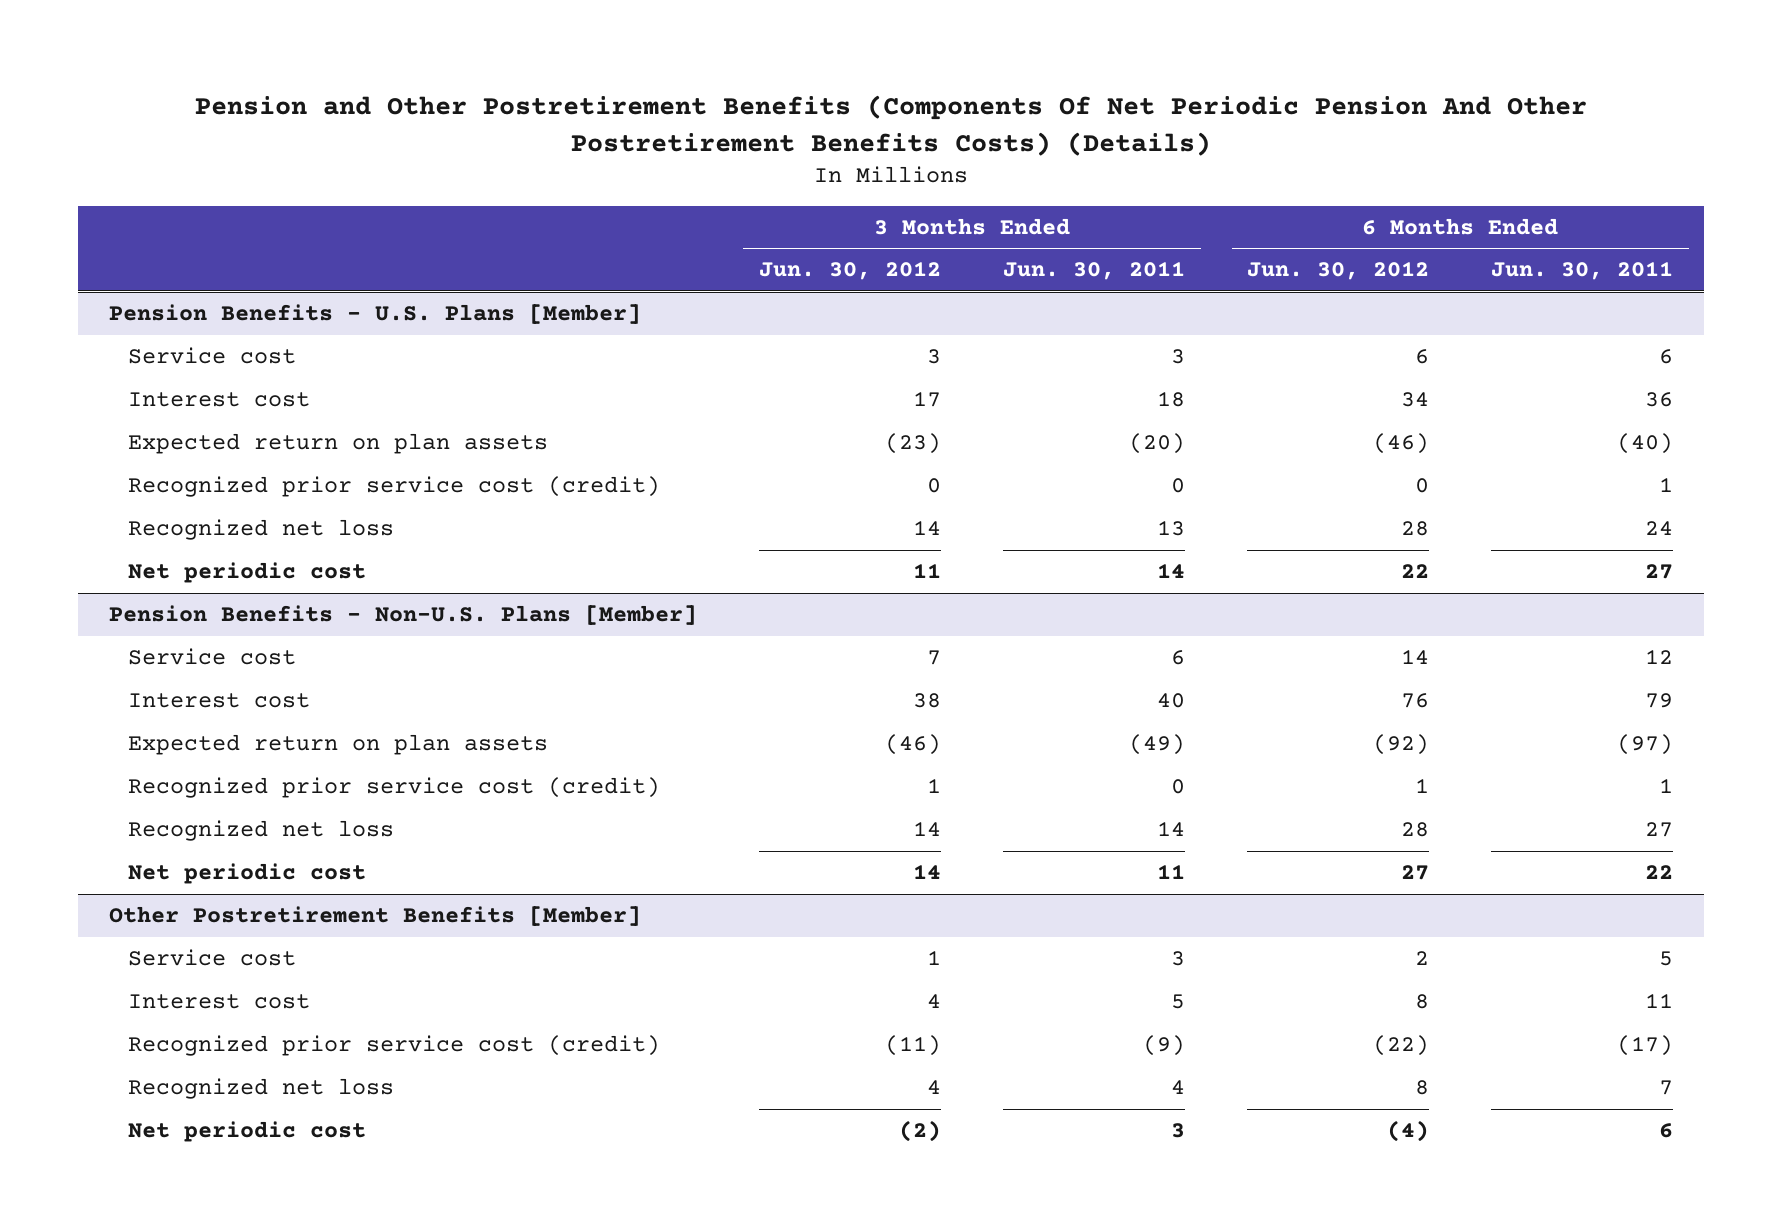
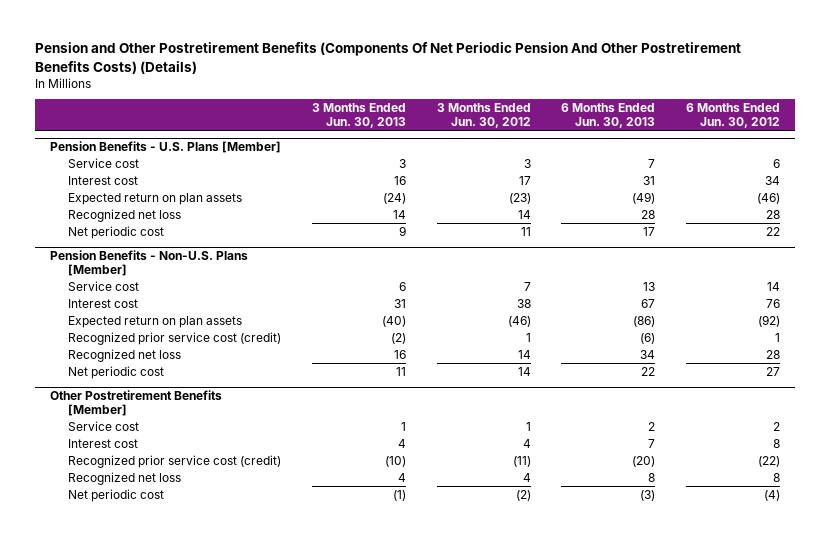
[1003,261,1186,281] Jun. 30, 2011 -> none
[1491,261,1674,281] Jun. 30, 2011 -> none
none -> [312,103,407,129] 3 Months Ended Jun. 30, 2013
none -> [561,103,656,129] 6 Months Ended Jun. 30, 2013
[128,476,661,498] Recognized prior service cost (credit) -> none

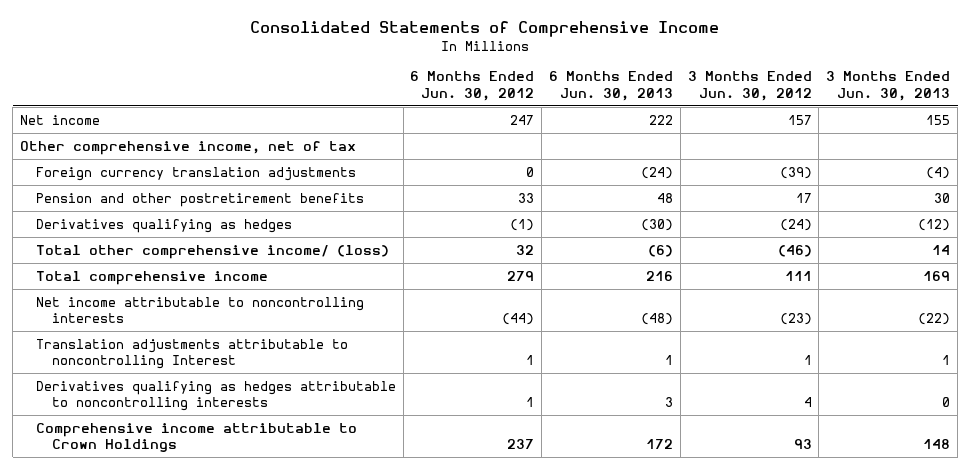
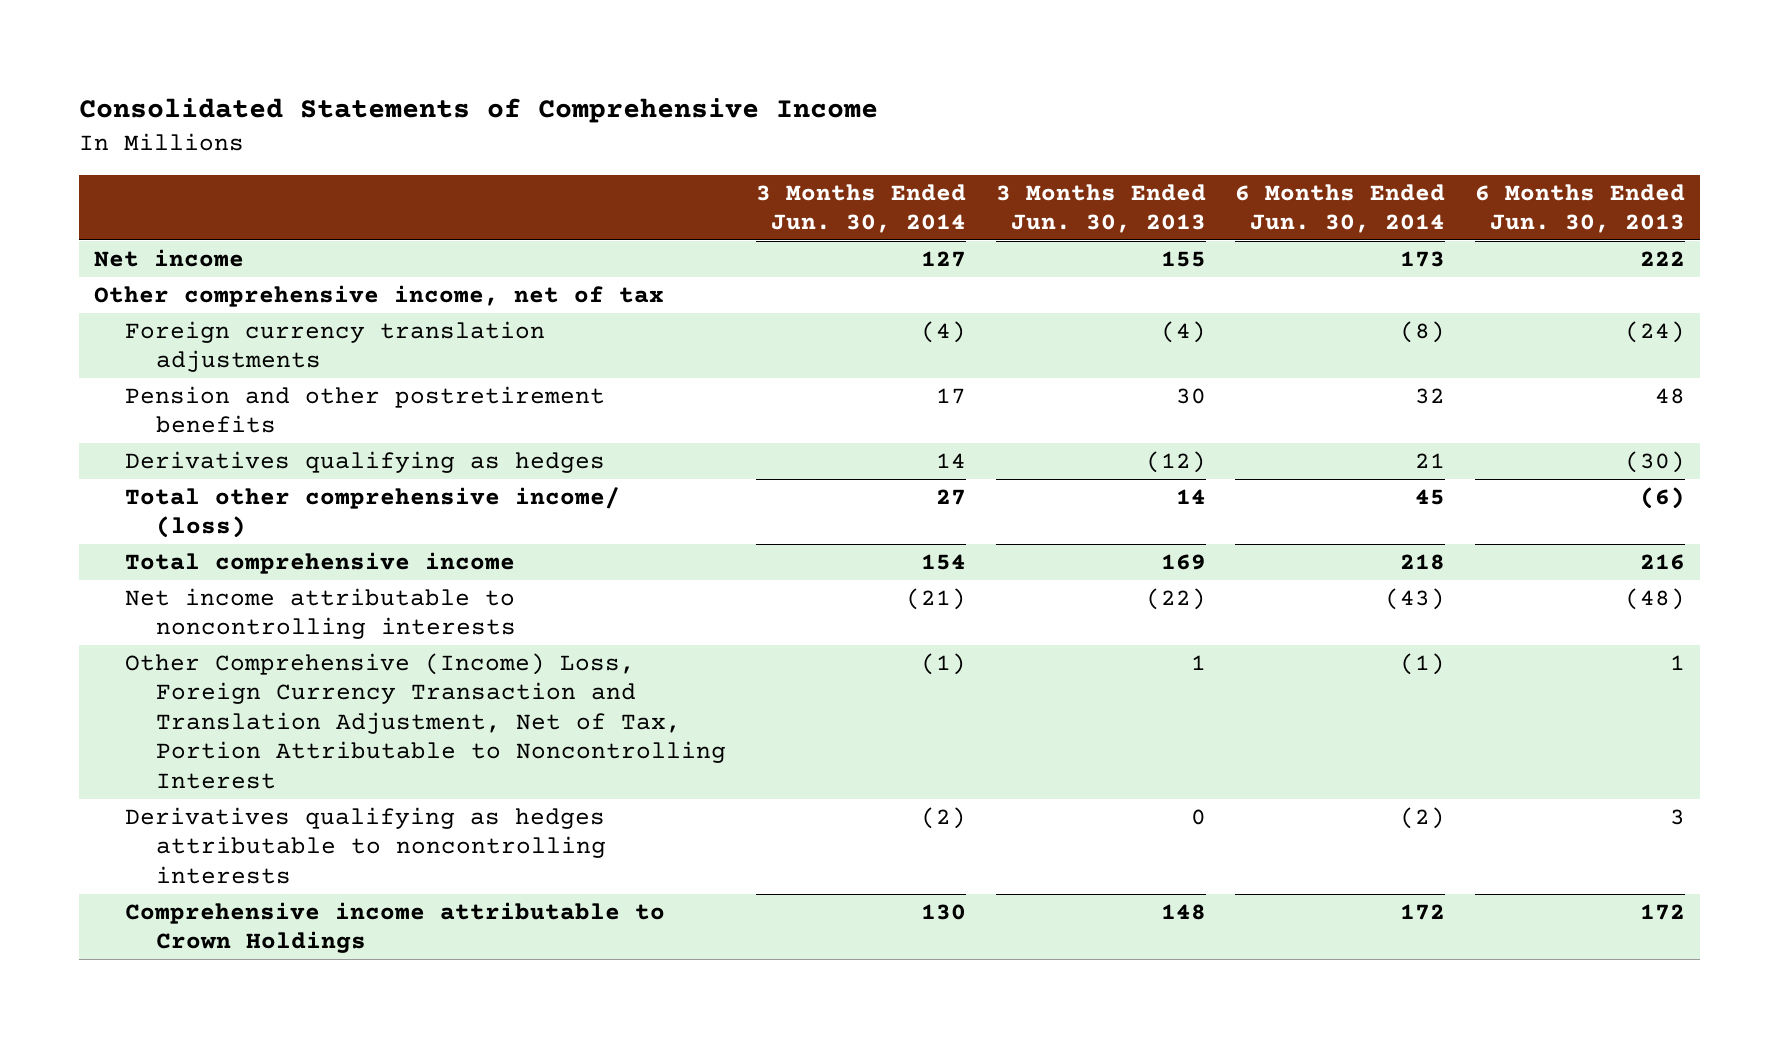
[410,71,535,101] 6 Months Ended Jun. 30, 2012 -> none
[687,71,812,101] 3 Months Ended Jun. 30, 2012 -> none
none -> [755,183,966,234] 3 Months Ended Jun. 30, 2014
none -> [1235,183,1446,234] 6 Months Ended Jun. 30, 2014
[35,338,348,370] Translation adjustments attributable to noncontrolling Interest -> [124,652,726,789] Other Comprehensive (Income) Loss, Foreign Currency Transaction and Translation Adjustment, Net of Tax, Portion Attributable to Noncontrolling Interest

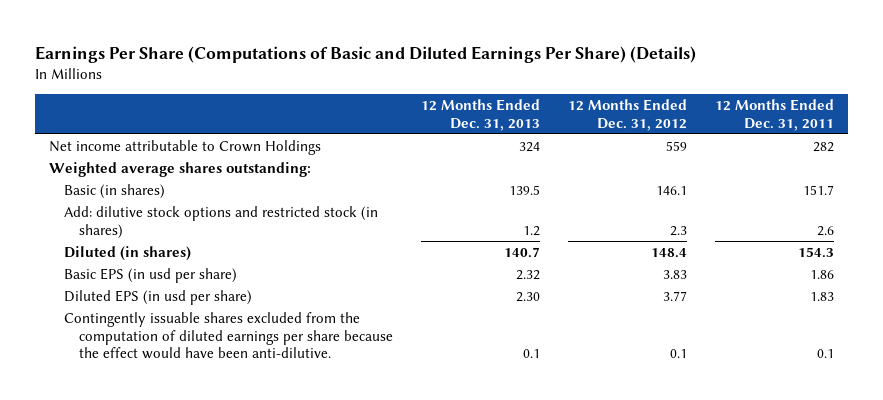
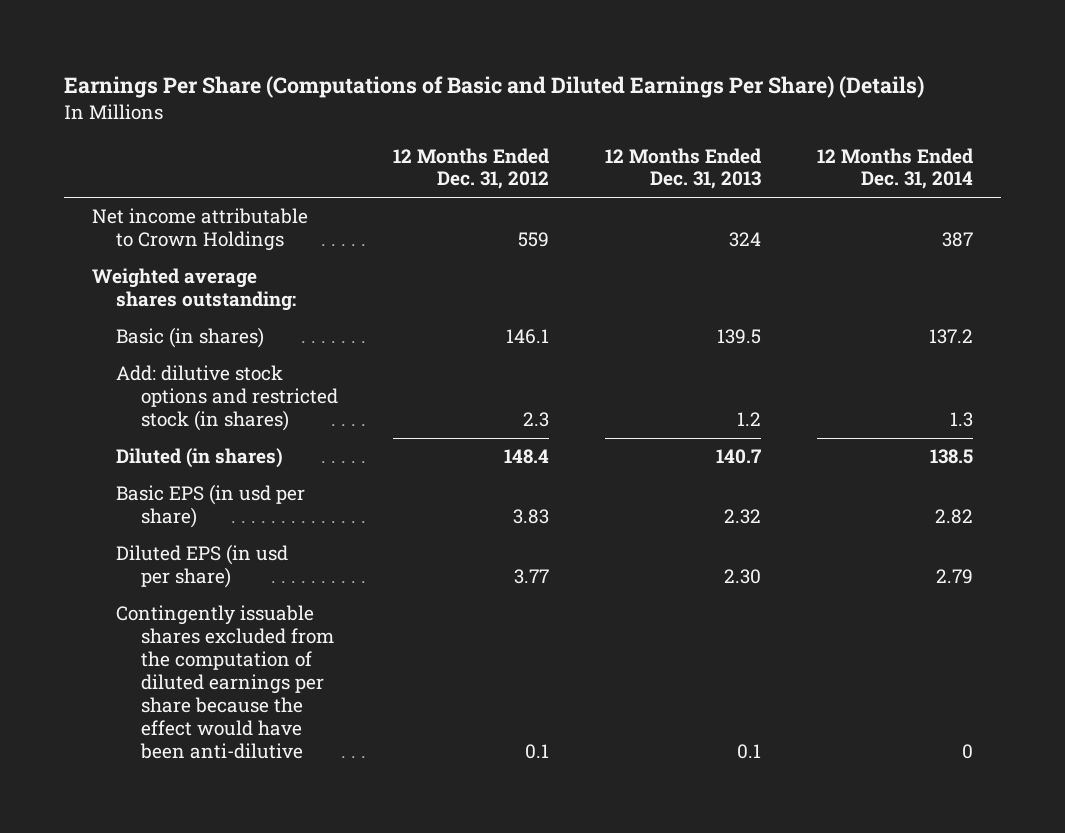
[714,99,834,131] 12 Months Ended Dec. 31, 2011 -> none
none -> [817,147,974,190] 12 Months Ended Dec. 31, 2014
[64,311,394,360] Contingently issuable shares excluded from the computation of diluted earnings per share because the effect would have been anti-dilutive. -> [116,605,334,759] Contingently issuable shares excluded from the computation of diluted earnings per share because the effect would have been anti-dilutive

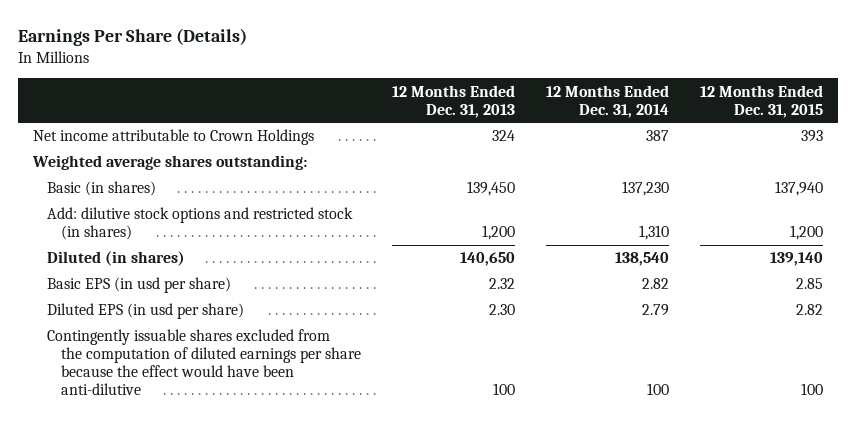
[63,76,924,99] Earnings Per Share (Computations of Basic and Diluted Earnings Per Share) (Details) -> [17,27,247,46] Earnings Per Share (Details)
[393,147,550,190] 12 Months Ended Dec. 31, 2012 -> none
none -> [699,84,823,118] 12 Months Ended Dec. 31, 2015
[717,329,762,345] 139.5 -> [466,181,515,197] 139,450
[929,329,974,345] 137.2 -> [621,181,669,197] 137,230
[737,412,762,427] 1.2 -> [481,225,515,241] 1,200
[950,412,974,428] 1.3 -> [638,225,669,241] 1,310
[716,449,762,465] 140.7 -> [459,252,515,267] 140,650
[930,449,974,465] 138.5 -> [614,252,669,267] 138,540
[737,743,762,759] 0.1 -> [492,383,515,396] 100
[962,743,974,759] 0 -> [646,383,669,396] 100

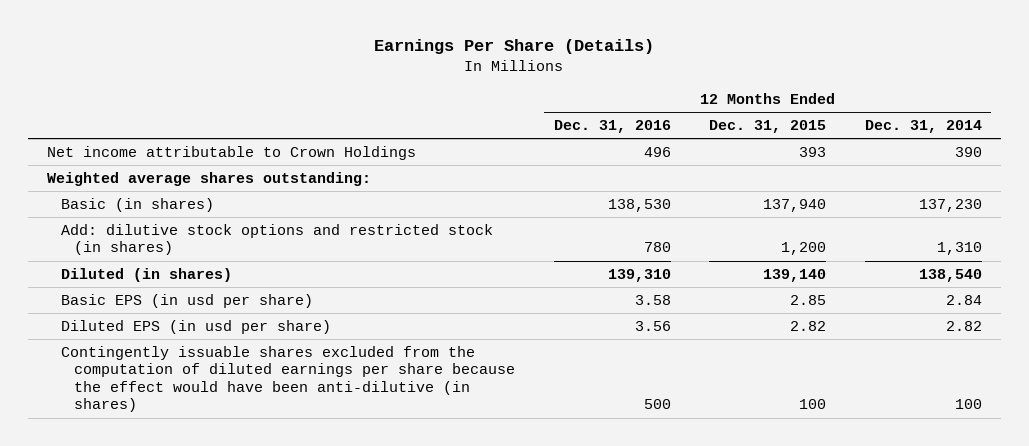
[391,84,515,118] 12 Months Ended Dec. 31, 2013 -> none
none -> [553,120,671,134] Dec. 31, 2016
[645,130,669,142] 387 -> [954,146,982,157] 390
[641,278,669,290] 2.82 -> [945,294,982,305] 2.84
[641,304,669,317] 2.79 -> [945,320,982,331] 2.82
[46,329,361,396] Contingently issuable shares excluded from the computation of diluted earnings per share because the effect would have been anti-dilutive -> [60,345,516,413] Contingently issuable shares excluded from the computation of diluted earnings per share because the effect would have been anti-dilutive (in shares)

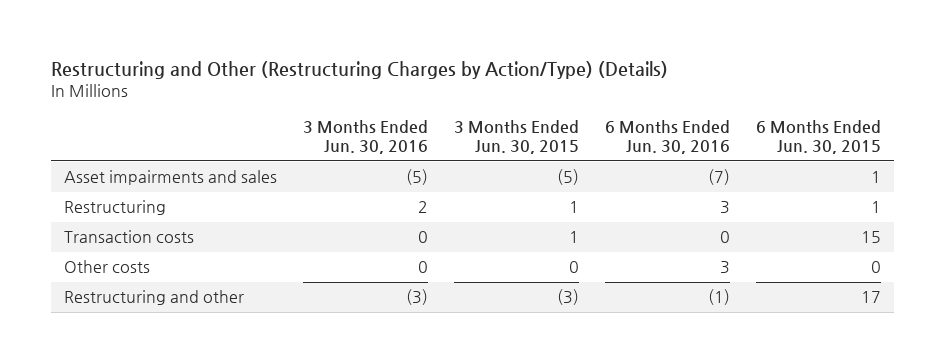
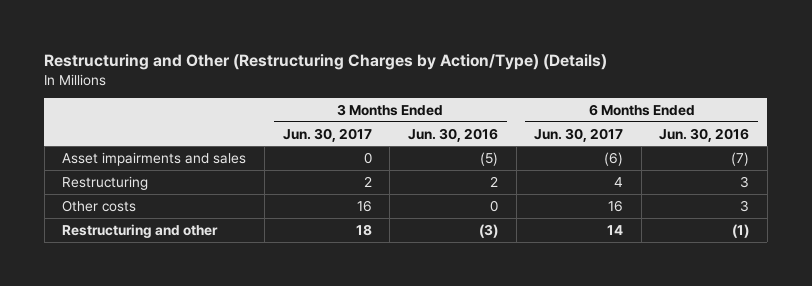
[454,119,580,155] 3 Months Ended Jun. 30, 2015 -> none
[755,119,881,155] 6 Months Ended Jun. 30, 2015 -> none
none -> [282,127,372,142] Jun. 30, 2017
none -> [534,127,624,142] Jun. 30, 2017
[64,230,195,244] Transaction costs -> none

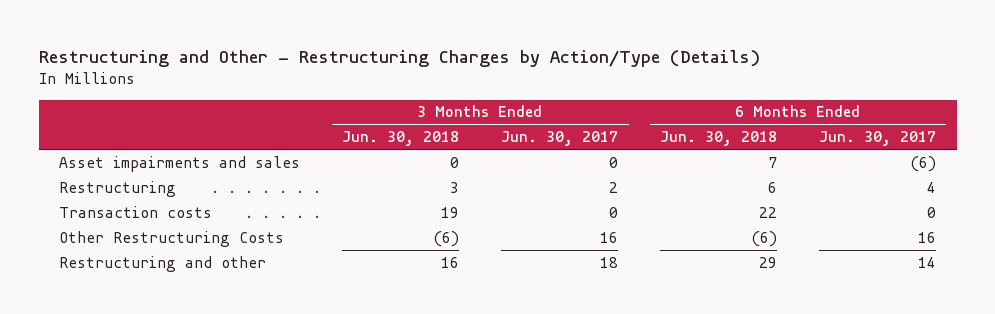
[44,53,608,70] Restructuring and Other (Restructuring Charges by Action/Type) (Details) -> [38,49,760,67] Restructuring and Other - Restructuring Charges by Action/Type (Details)
[407,127,498,142] Jun. 30, 2016 -> none
[659,127,750,142] Jun. 30, 2016 -> none
none -> [342,131,460,147] Jun. 30, 2018
none -> [659,131,777,147] Jun. 30, 2018
none -> [59,205,213,218] Transaction costs
[62,199,137,212] Other costs -> [59,230,285,247] Other Restructuring Costs

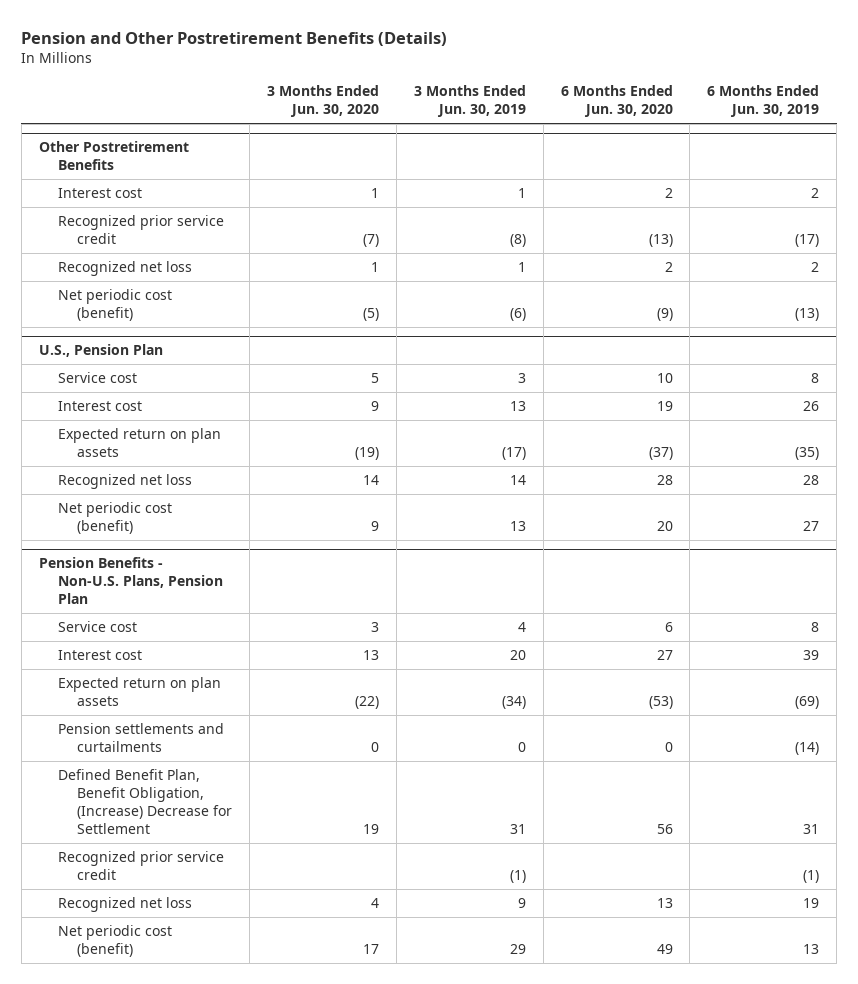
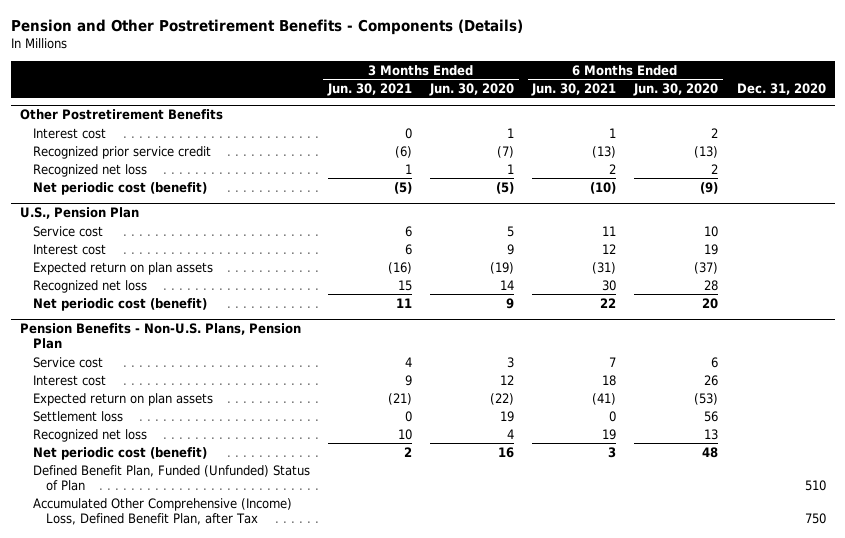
[21,31,448,46] Pension and Other Postretirement Benefits (Details) -> [10,18,523,35] Pension and Other Postretirement Benefits - Components (Details)
[413,85,526,118] 3 Months Ended Jun. 30, 2019 -> none
[707,85,820,118] 6 Months Ended Jun. 30, 2019 -> none
none -> [326,82,412,96] Jun. 30, 2021
none -> [531,82,617,96] Jun. 30, 2021
none -> [736,82,826,95] Dec. 31, 2020
[362,650,379,661] 13 -> [500,374,515,385] 12
[656,650,673,661] 27 -> [704,374,719,386] 26
[57,723,224,753] Pension settlements and curtailments -> none
[57,851,224,881] Recognized prior service credit -> none
[57,769,233,835] Defined Benefit Plan, Benefit Obligation, (Increase) Decrease for Settlement -> [32,410,123,422] Settlement loss
[362,944,379,955] 17 -> [498,446,515,458] 16
[656,944,673,955] 49 -> [702,446,719,458] 48
none -> [32,464,310,491] Defined Benefit Plan, Funded (Unfunded) Status of Plan
none -> [32,497,292,525] Accumulated Other Comprehensive (Income) Loss, Defined Benefit Plan, after Tax

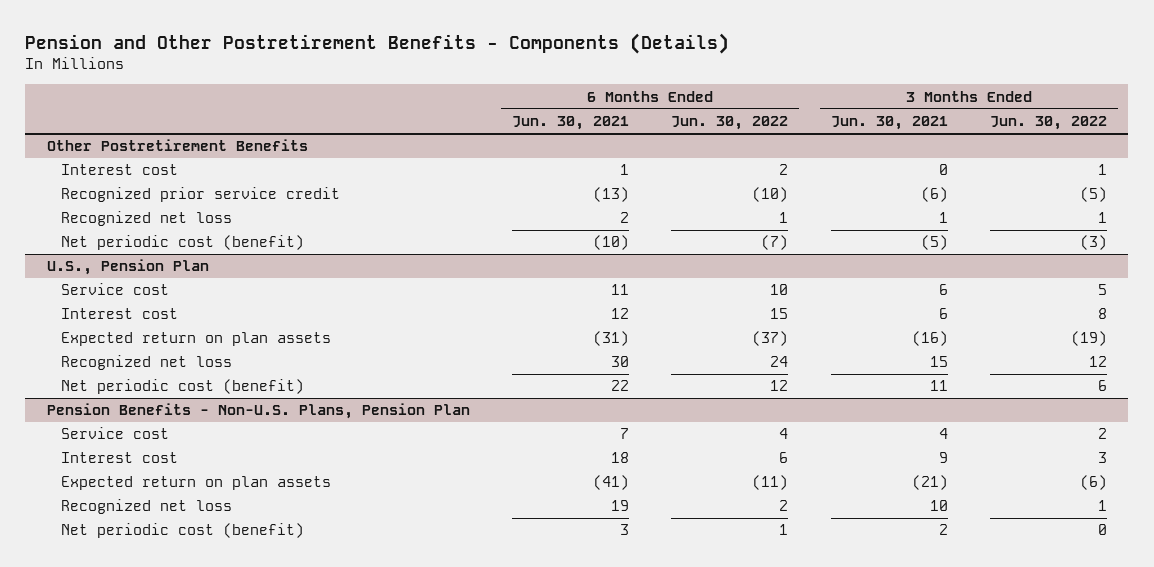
[429,82,515,96] Jun. 30, 2020 -> none
[633,82,719,96] Jun. 30, 2020 -> none
[736,82,826,95] Dec. 31, 2020 -> none
none -> [671,116,789,131] Jun. 30, 2022
none -> [990,116,1108,131] Jun. 30, 2022
[32,410,123,422] Settlement loss -> none
[32,464,310,491] Defined Benefit Plan, Funded (Unfunded) Status of Plan -> none
[32,497,292,525] Accumulated Other Comprehensive (Income) Loss, Defined Benefit Plan, after Tax -> none

